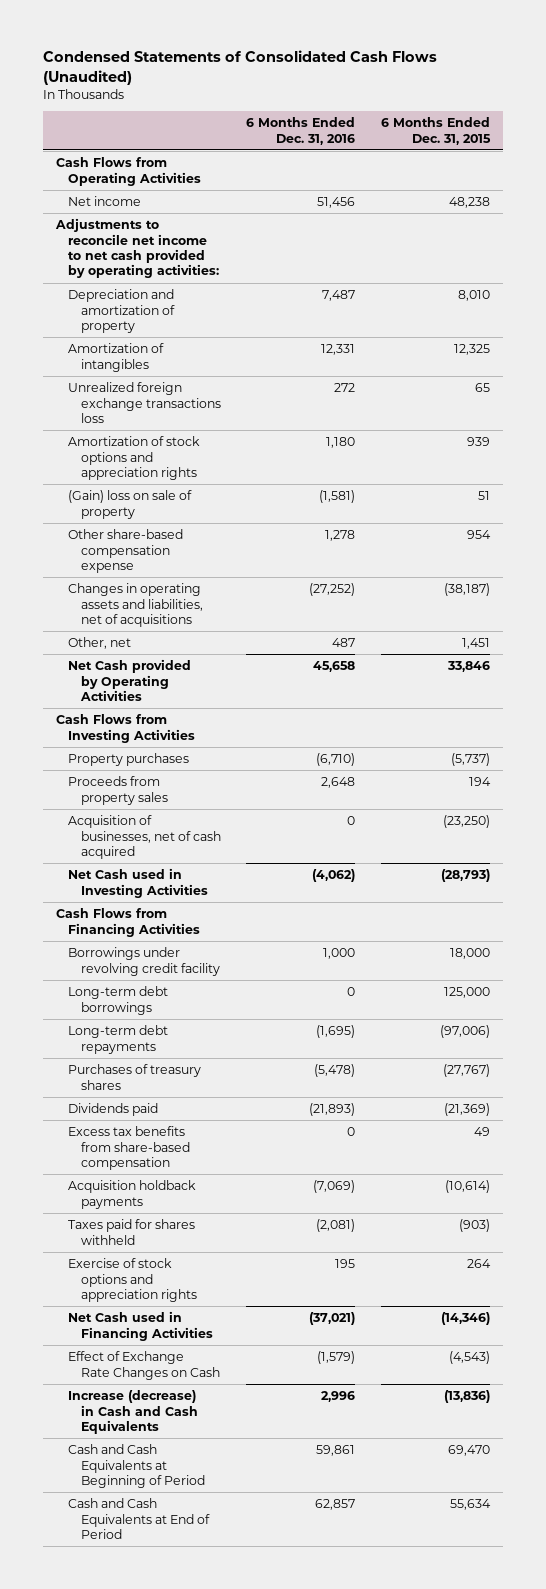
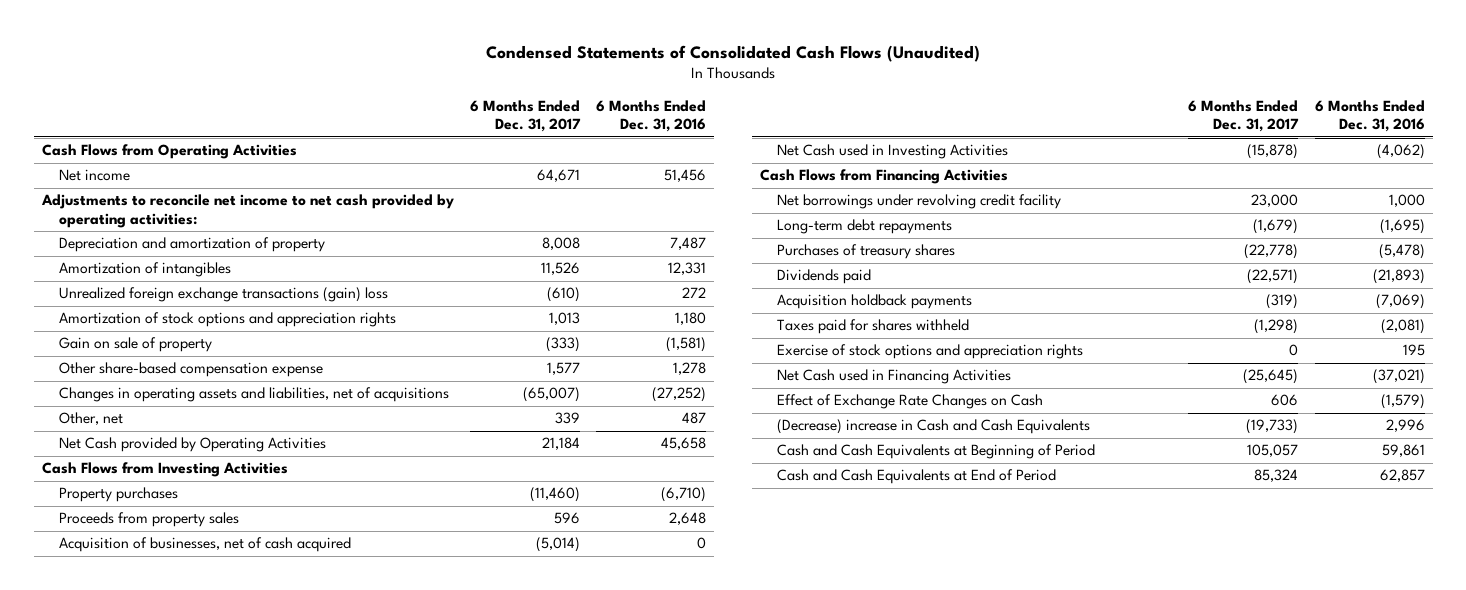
[381,117,492,145] 6 Months Ended Dec. 31, 2015 -> none
none -> [469,99,581,133] 6 Months Ended Dec. 31, 2017
[68,382,221,423] Unrealized foreign exchange transactions loss -> [58,287,388,303] Unrealized foreign exchange transactions (gain) loss
[68,490,193,519] (Gain) loss on sale of property -> [58,337,212,353] Gain on sale of property
[68,986,169,1015] Long-term debt borrowings -> none
[68,947,220,976] Borrowings under revolving credit facility -> [777,194,1062,210] Net borrowings under revolving credit facility
[68,1126,190,1170] Excess tax benefits from share-based compensation -> none
[68,1390,198,1434] Increase (decrease) in Cash and Cash Equivalents -> [777,419,1091,435] (Decrease) increase in Cash and Cash Equivalents

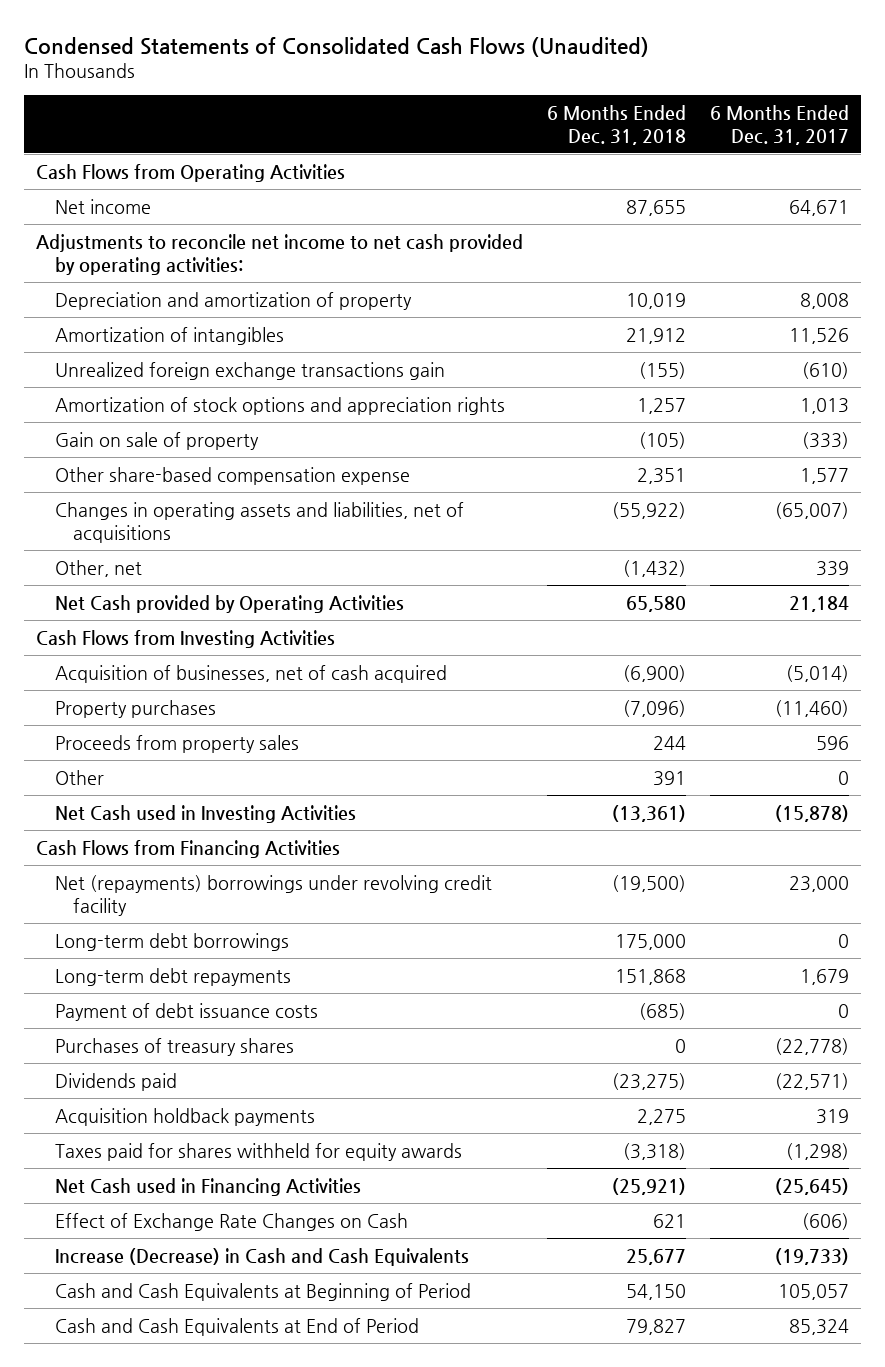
[596,99,707,133] 6 Months Ended Dec. 31, 2016 -> none
none -> [547,104,687,145] 6 Months Ended Dec. 31, 2018
[58,287,388,303] Unrealized foreign exchange transactions (gain) loss -> [54,361,445,380] Unrealized foreign exchange transactions gain
[58,537,351,553] Acquisition of businesses, net of cash acquired -> [54,664,447,683] Acquisition of businesses, net of cash acquired
none -> [54,769,104,785] Other
[777,194,1062,210] Net borrowings under revolving credit facility -> [54,874,492,916] Net (repayments) borrowings under revolving credit facility
none -> [54,932,289,951] Long-term debt borrowings
[1253,219,1299,235] (1,679) -> [799,968,849,985] 1,679
none -> [54,1002,318,1021] Payment of debt issuance costs
[777,344,1084,360] Exercise of stock options and appreciation rights -> none
[1266,294,1299,310] (319) -> [815,1108,849,1124] 319
[777,319,970,335] Taxes paid for shares withheld -> [54,1142,462,1161] Taxes paid for shares withheld for equity awards
[1271,394,1299,407] 606 -> [801,1212,849,1230] (606)
[777,419,1091,435] (Decrease) increase in Cash and Cash Equivalents -> [54,1247,469,1266] Increase (Decrease) in Cash and Cash Equivalents

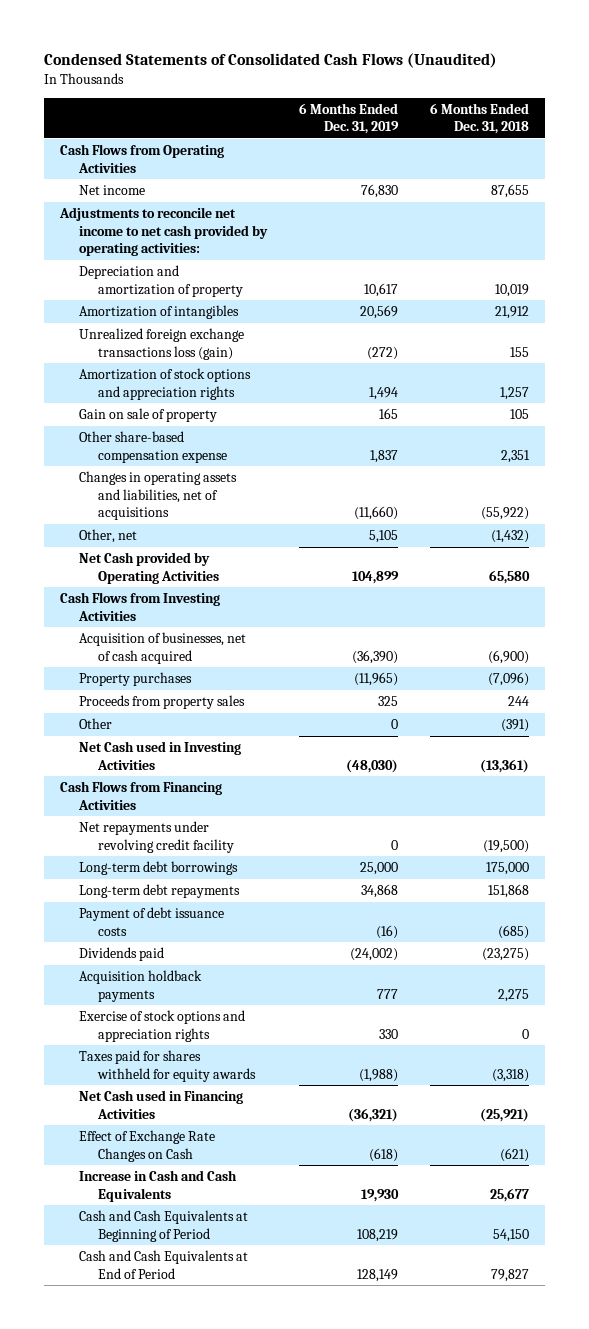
[709,104,849,145] 6 Months Ended Dec. 31, 2017 -> none
none -> [298,102,399,135] 6 Months Ended Dec. 31, 2019
[54,361,445,380] Unrealized foreign exchange transactions gain -> [78,328,244,360] Unrealized foreign exchange transactions loss (gain)
[639,361,687,379] (155) -> [509,346,529,357] 155
[639,431,687,449] (105) -> [509,409,529,420] 105
[653,770,687,786] 391 -> [500,719,529,733] (391)
[54,874,492,916] Net (repayments) borrowings under revolving credit facility -> [78,821,234,853] Net repayments under revolving credit facility
[54,1037,294,1056] Purchases of treasury shares -> none
none -> [78,1010,245,1042] Exercise of stock options and appreciation rights
[653,1213,687,1228] 621 -> [499,1147,529,1162] (621)
[54,1247,469,1266] Increase (Decrease) in Cash and Cash Equivalents -> [78,1170,237,1202] Increase in Cash and Cash Equivalents

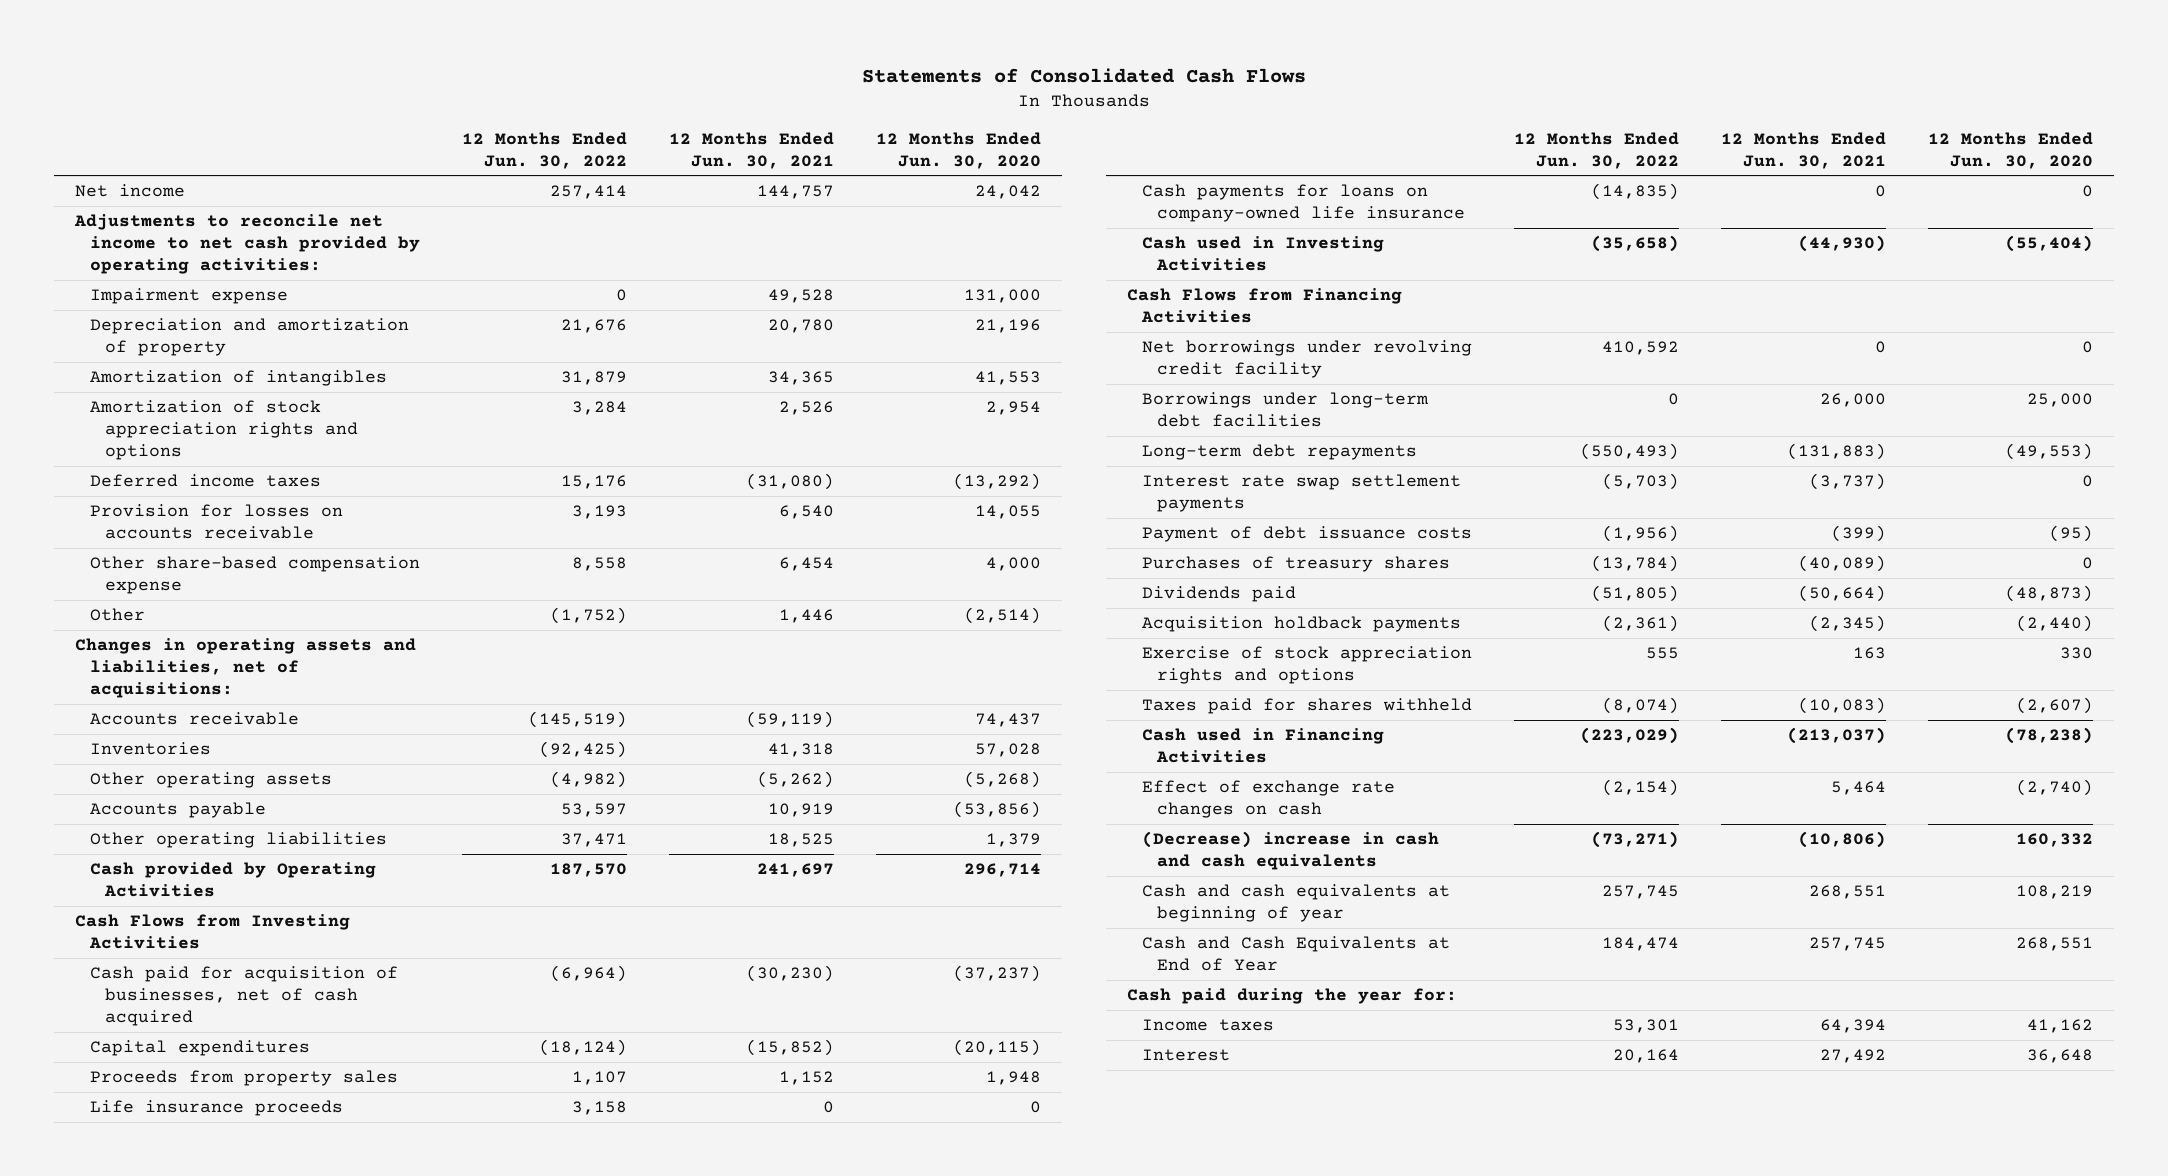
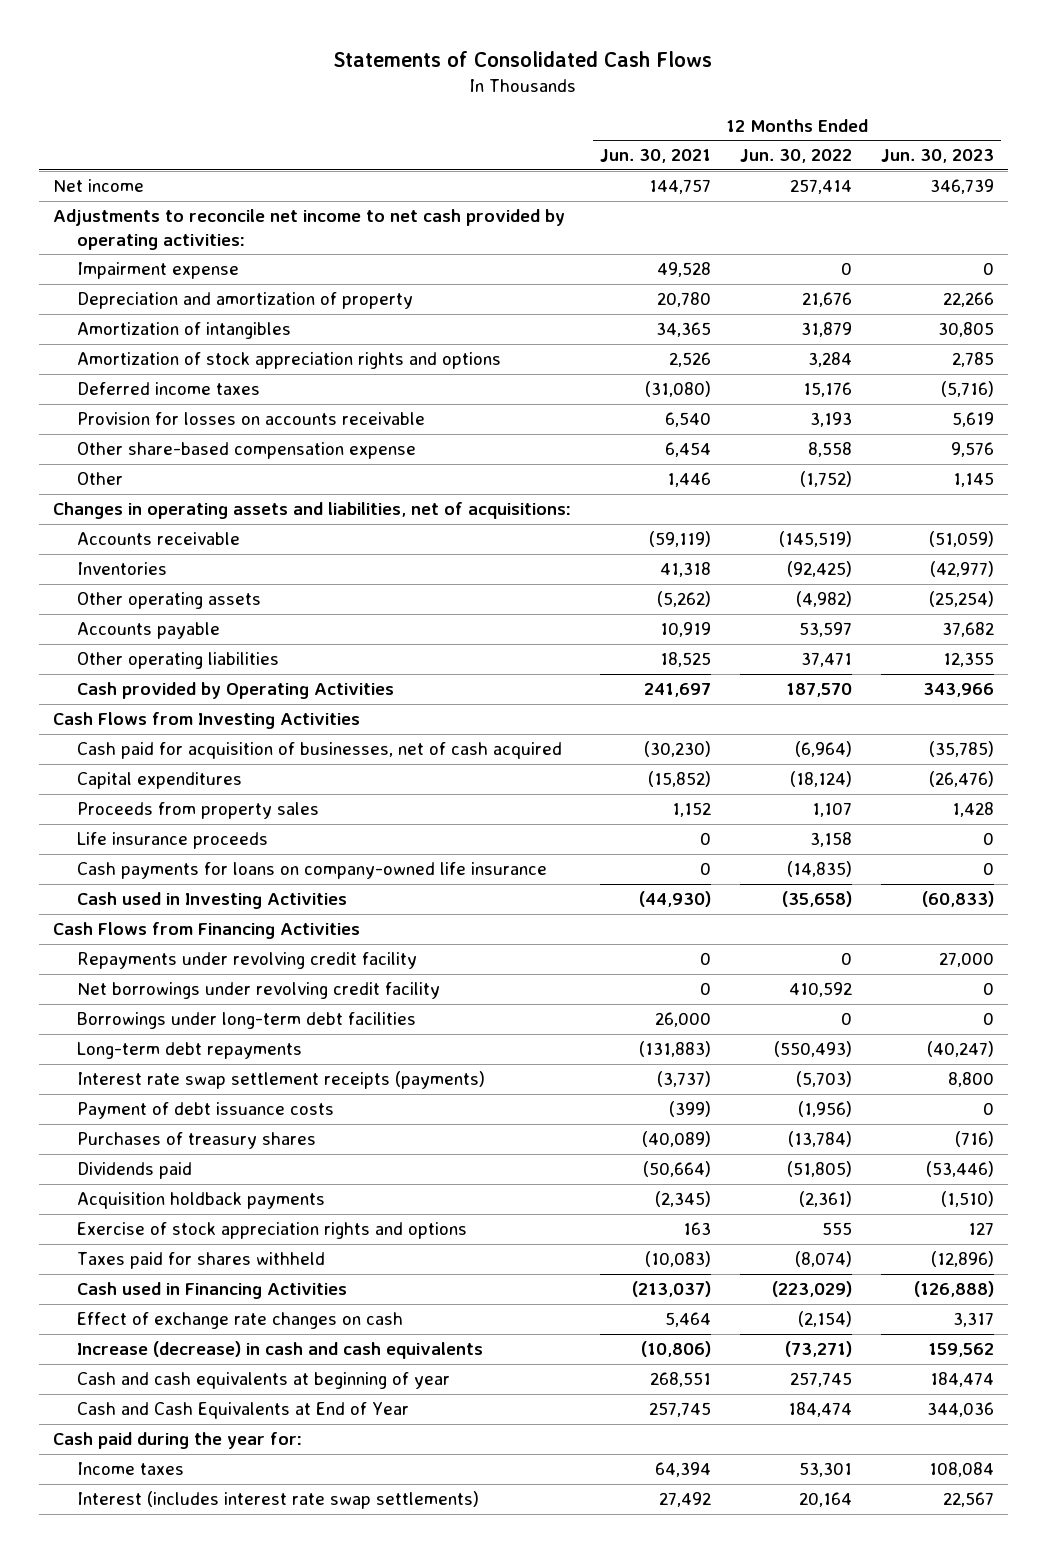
[875,131,1041,169] 12 Months Ended Jun. 30, 2020 -> none
none -> [880,149,994,164] Jun. 30, 2023
none -> [77,952,418,970] Repayments under revolving credit facility
[1142,474,1462,513] Interest rate swap settlement payments -> [77,1071,486,1090] Interest rate swap settlement receipts (payments)
[1142,831,1440,871] (Decrease) increase in cash and cash equivalents -> [77,1341,484,1360] Increase (decrease) in cash and cash equivalents
[1142,1049,1231,1062] Interest -> [77,1491,480,1510] Interest (includes interest rate swap settlements)

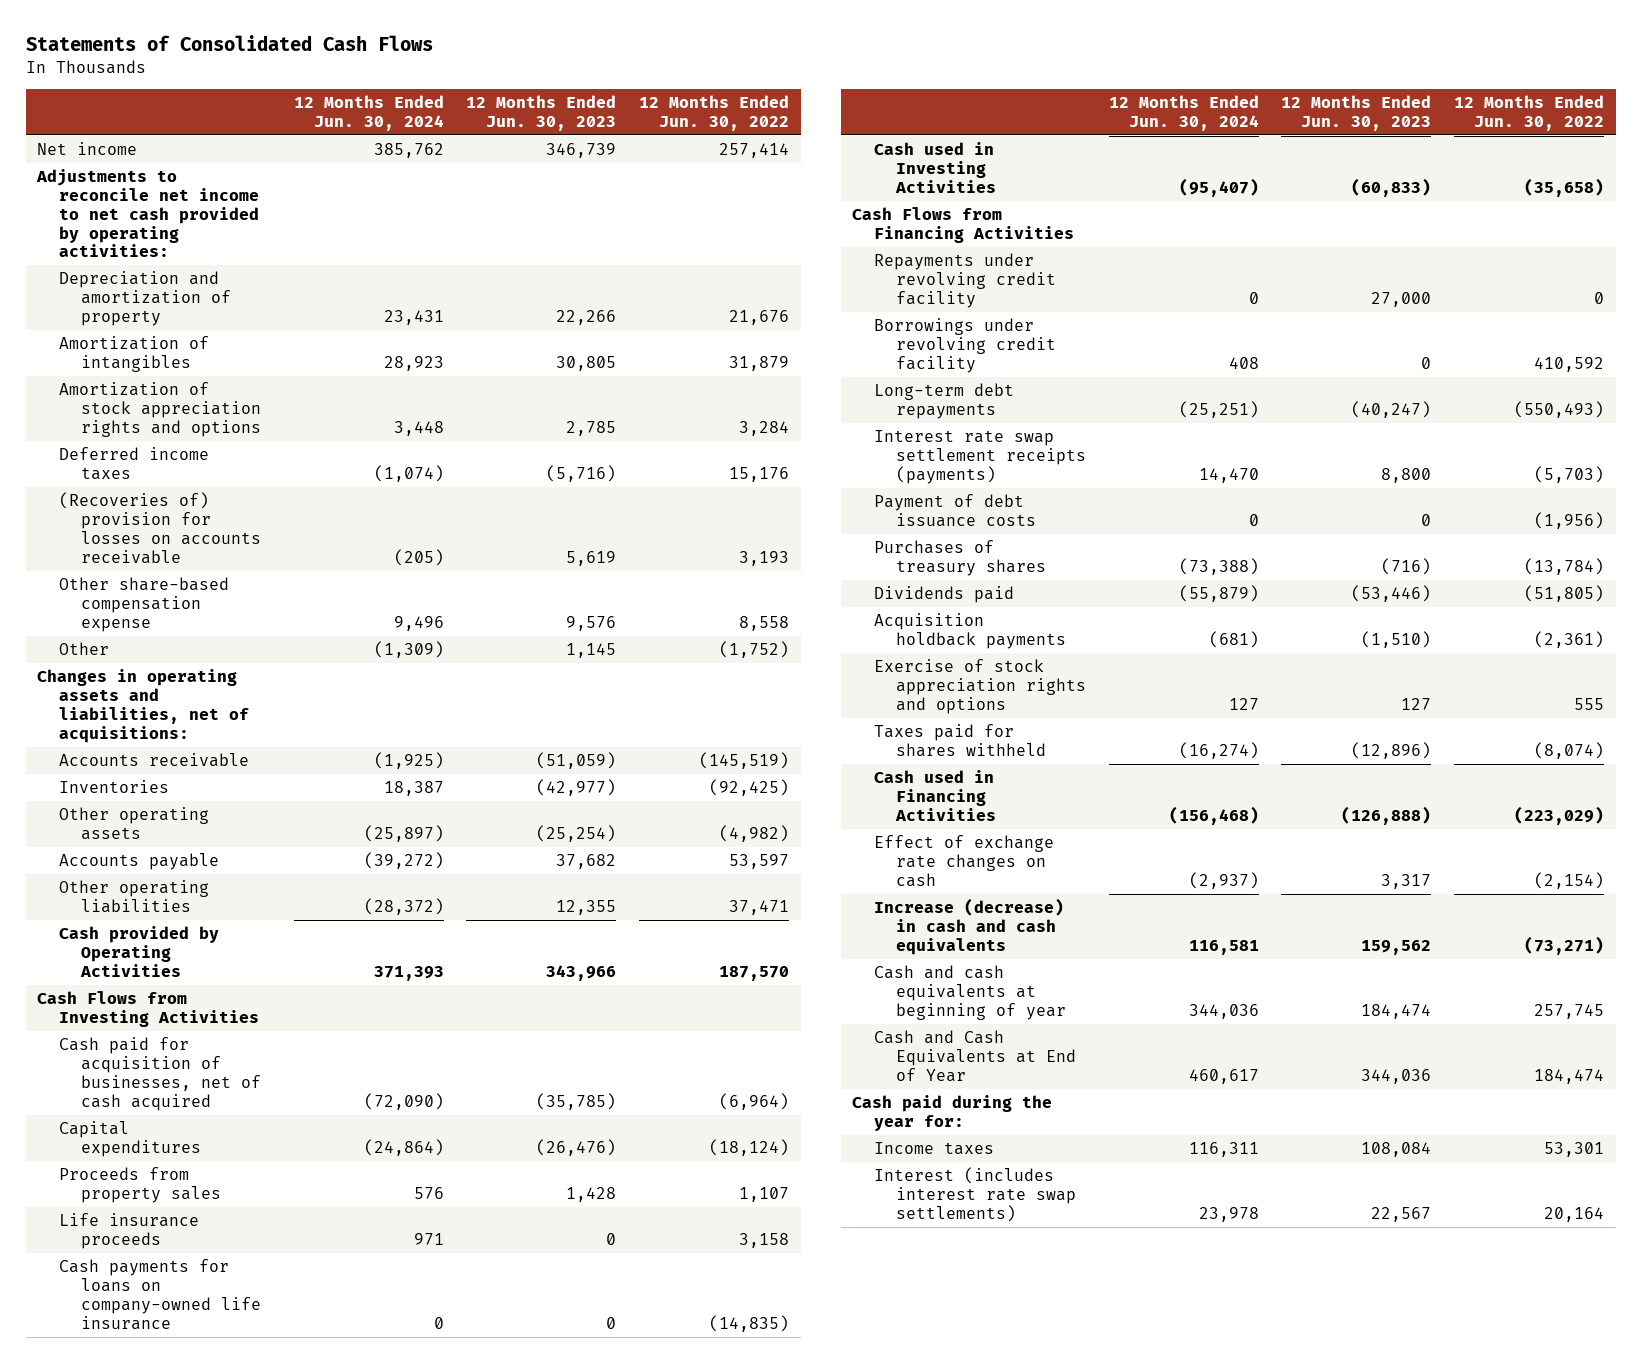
[599,149,711,164] Jun. 30, 2021 -> none
none -> [293,95,444,131] 12 Months Ended Jun. 30, 2024
[77,262,240,280] Impairment expense -> none
[77,412,426,426] Provision for losses on accounts receivable -> [59,492,261,564] (Recoveries of) provision for losses on accounts receivable
[77,1012,417,1030] Borrowings under long-term debt facilities -> none
[77,982,441,1000] Net borrowings under revolving credit facility -> [874,318,1056,373] Borrowings under revolving credit facility

